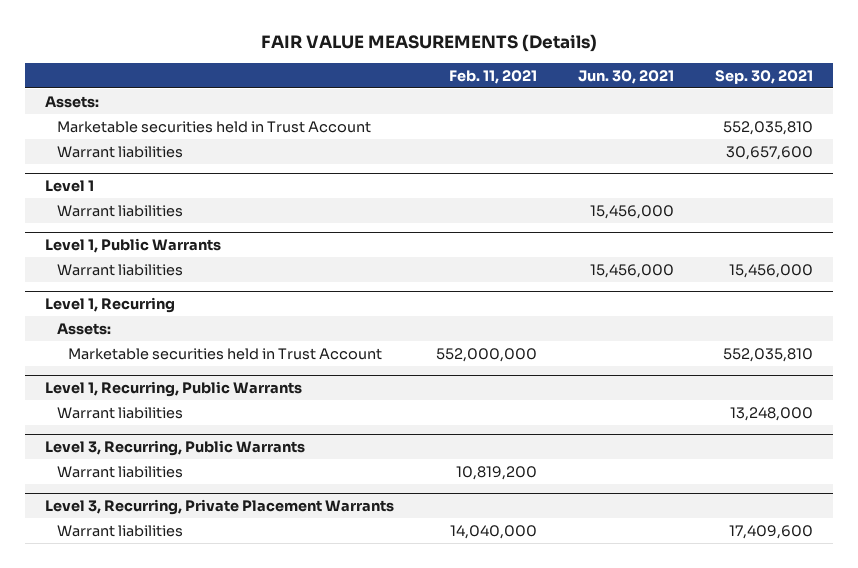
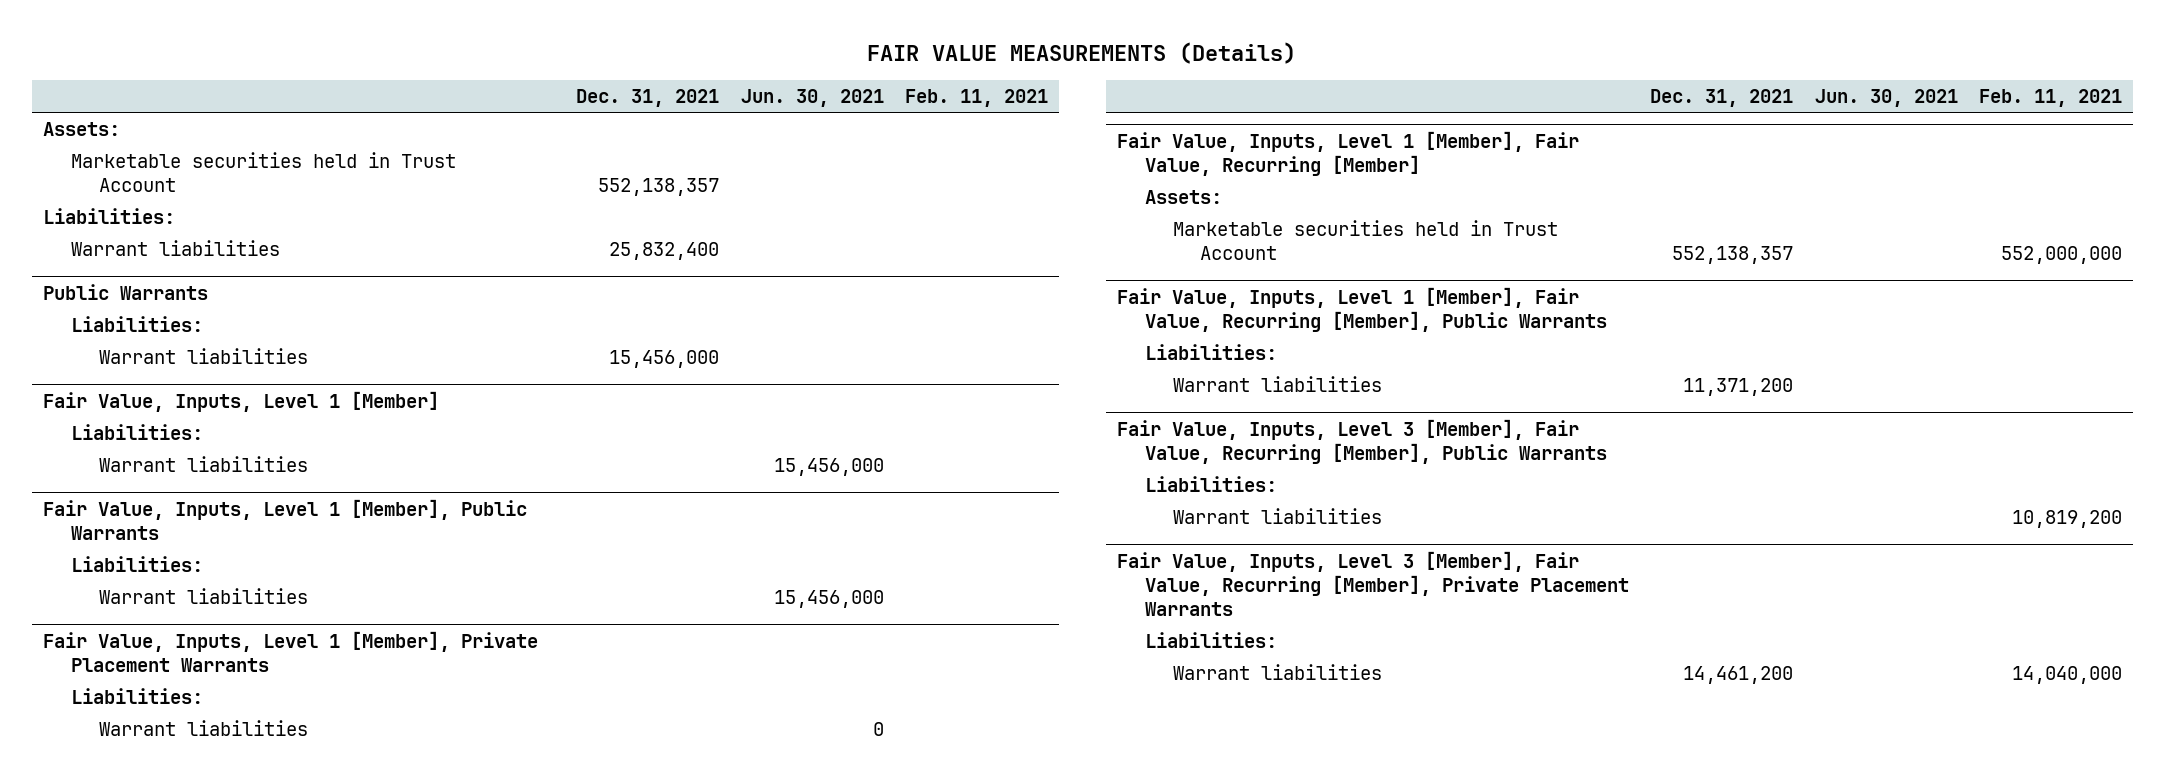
[714,69,813,84] Sep. 30, 2021 -> none
none -> [576,88,720,107] Dec. 31, 2021
none -> [42,207,175,224] Liabilities:
none -> [42,283,208,300] Public Warrants
none -> [70,315,203,332] Liabilities:
none -> [98,347,308,364] Warrant liabilities
[45,180,95,193] Level 1 -> [42,390,439,412] Fair Value, Inputs, Level 1 [Member]
none -> [70,423,203,440] Liabilities:
[45,238,222,254] Level 1, Public Warrants -> [42,498,527,540] Fair Value, Inputs, Level 1 [Member], Public Warrants
none -> [70,555,203,572] Liabilities:
none -> [42,630,538,672] Fair Value, Inputs, Level 1 [Member], Private Placement Warrants
none -> [70,687,203,704] Liabilities:
none -> [98,719,308,736] Warrant liabilities
[45,297,176,314] Level 1, Recurring -> [1116,130,1579,176] Fair Value, Inputs, Level 1 [Member], Fair Value, Recurring [Member]
[45,381,303,398] Level 1, Recurring, Public Warrants -> [1116,286,1607,332] Fair Value, Inputs, Level 1 [Member], Fair Value, Recurring [Member], Public Warrants
none -> [1144,343,1277,360] Liabilities:
[45,440,306,457] Level 3, Recurring, Public Warrants -> [1116,418,1607,464] Fair Value, Inputs, Level 3 [Member], Fair Value, Recurring [Member], Public Warrants
none -> [1144,475,1277,492] Liabilities:
[45,499,395,516] Level 3, Recurring, Private Placement Warrants -> [1116,550,1629,616] Fair Value, Inputs, Level 3 [Member], Fair Value, Recurring [Member], Private Placement Warrants
none -> [1144,631,1277,648] Liabilities:

